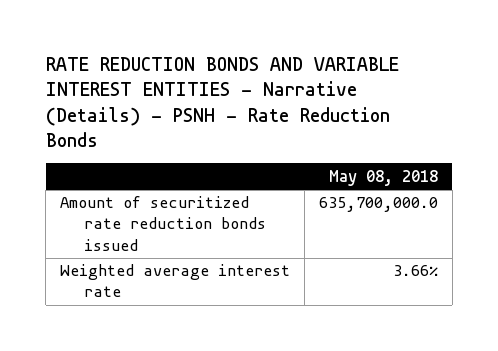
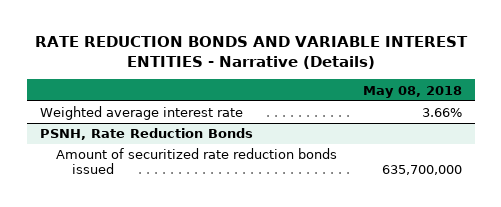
[45,57,399,148] RATE REDUCTION BONDS AND VARIABLE INTEREST ENTITIES - Narrative (Details) - PSNH - Rate Reduction Bonds -> [34,35,468,69] RATE REDUCTION BONDS AND VARIABLE INTEREST ENTITIES - Narrative (Details)
[60,196,266,251] Amount of securitized rate reduction bonds issued -> none
none -> [39,128,253,141] PSNH, Rate Reduction Bonds
none -> [55,148,337,175] Amount of securitized rate reduction bonds issued

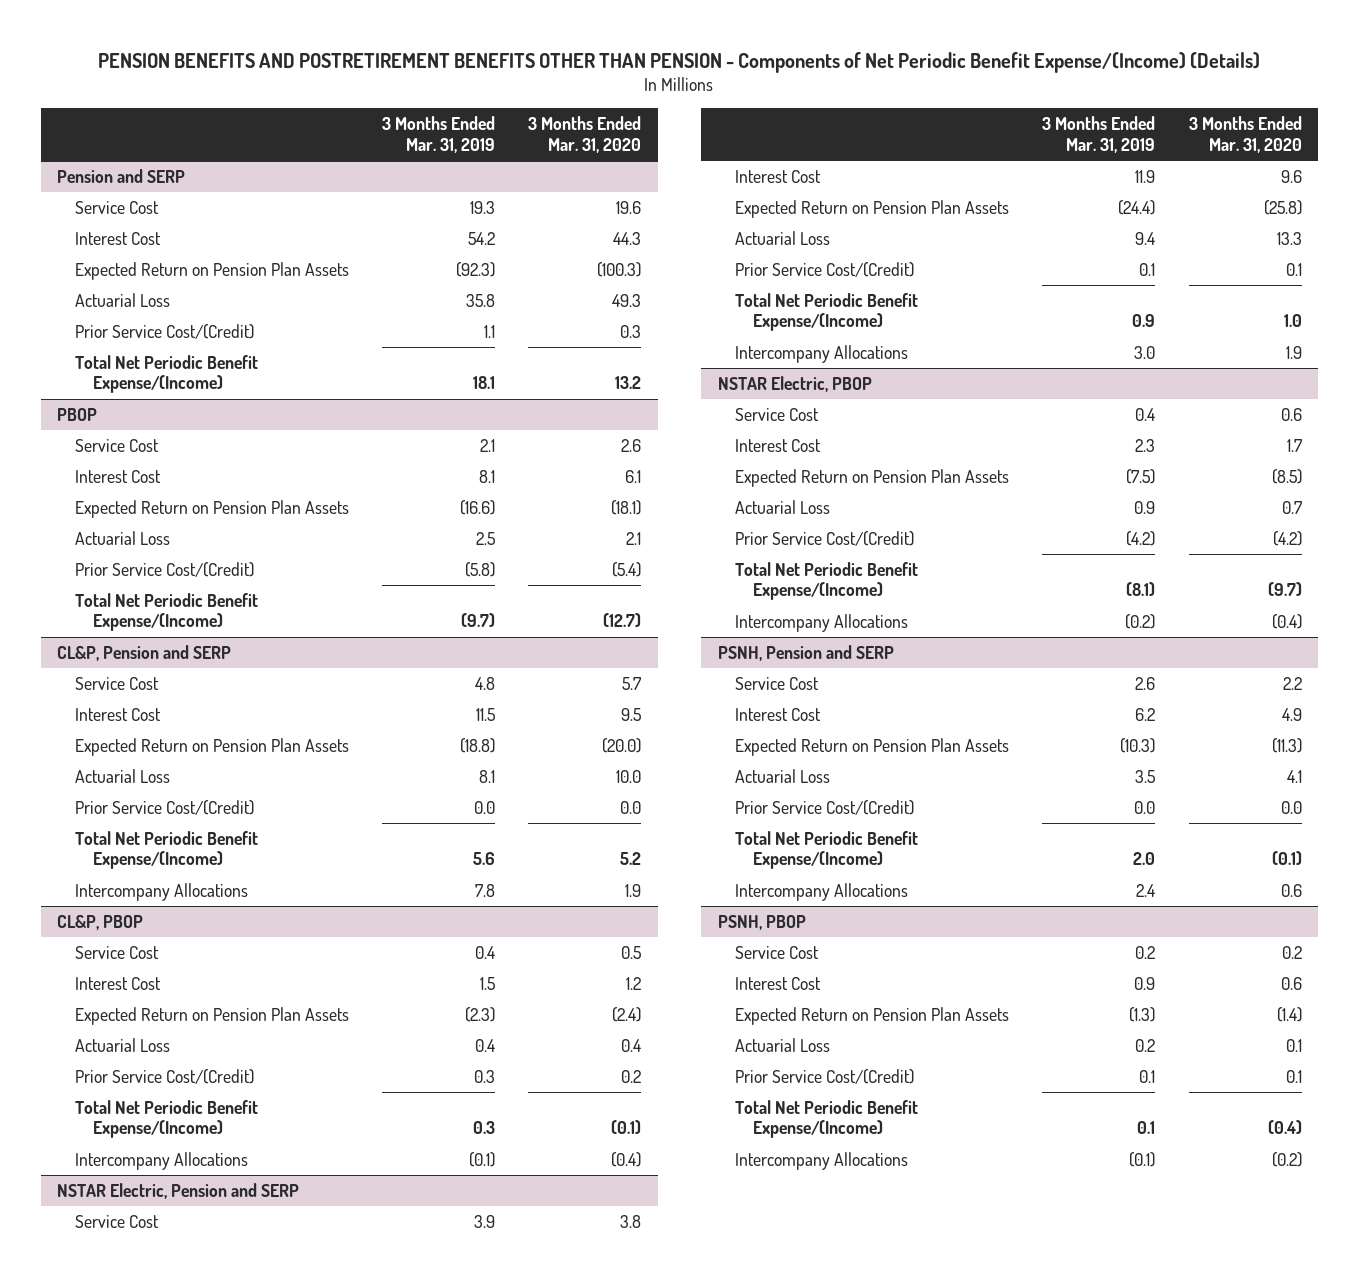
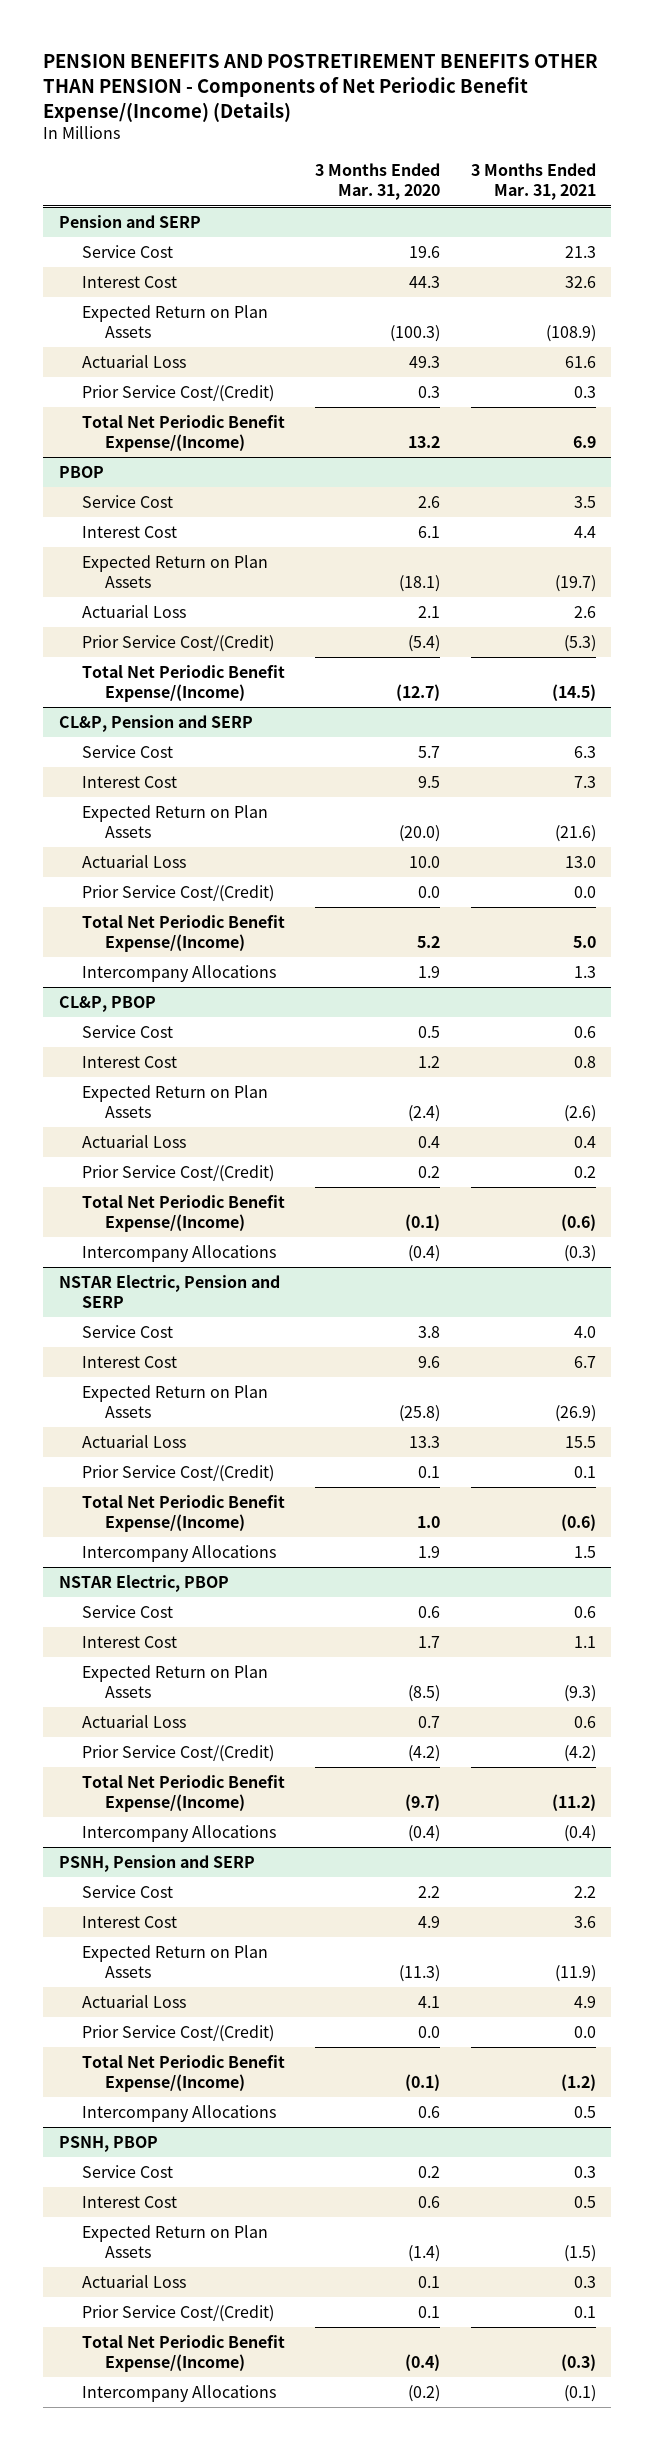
[382,116,496,153] 3 Months Ended Mar. 31, 2019 -> none
none -> [470,163,596,201] 3 Months Ended Mar. 31, 2021
[75,262,350,281] Expected Return on Pension Plan Assets -> [81,304,268,339] Expected Return on Plan Assets
[75,500,350,519] Expected Return on Pension Plan Assets -> [81,554,268,589] Expected Return on Plan Assets
[75,738,350,757] Expected Return on Pension Plan Assets -> [81,804,268,839] Expected Return on Plan Assets
[75,1007,350,1026] Expected Return on Pension Plan Assets -> [81,1084,268,1119] Expected Return on Plan Assets
[735,200,1010,219] Expected Return on Pension Plan Assets -> [81,1384,268,1419] Expected Return on Plan Assets
[735,469,1010,488] Expected Return on Pension Plan Assets -> [81,1664,268,1699] Expected Return on Plan Assets
[735,738,1010,757] Expected Return on Pension Plan Assets -> [81,1944,268,1979] Expected Return on Plan Assets
[735,1007,1010,1026] Expected Return on Pension Plan Assets -> [81,2224,268,2259] Expected Return on Plan Assets

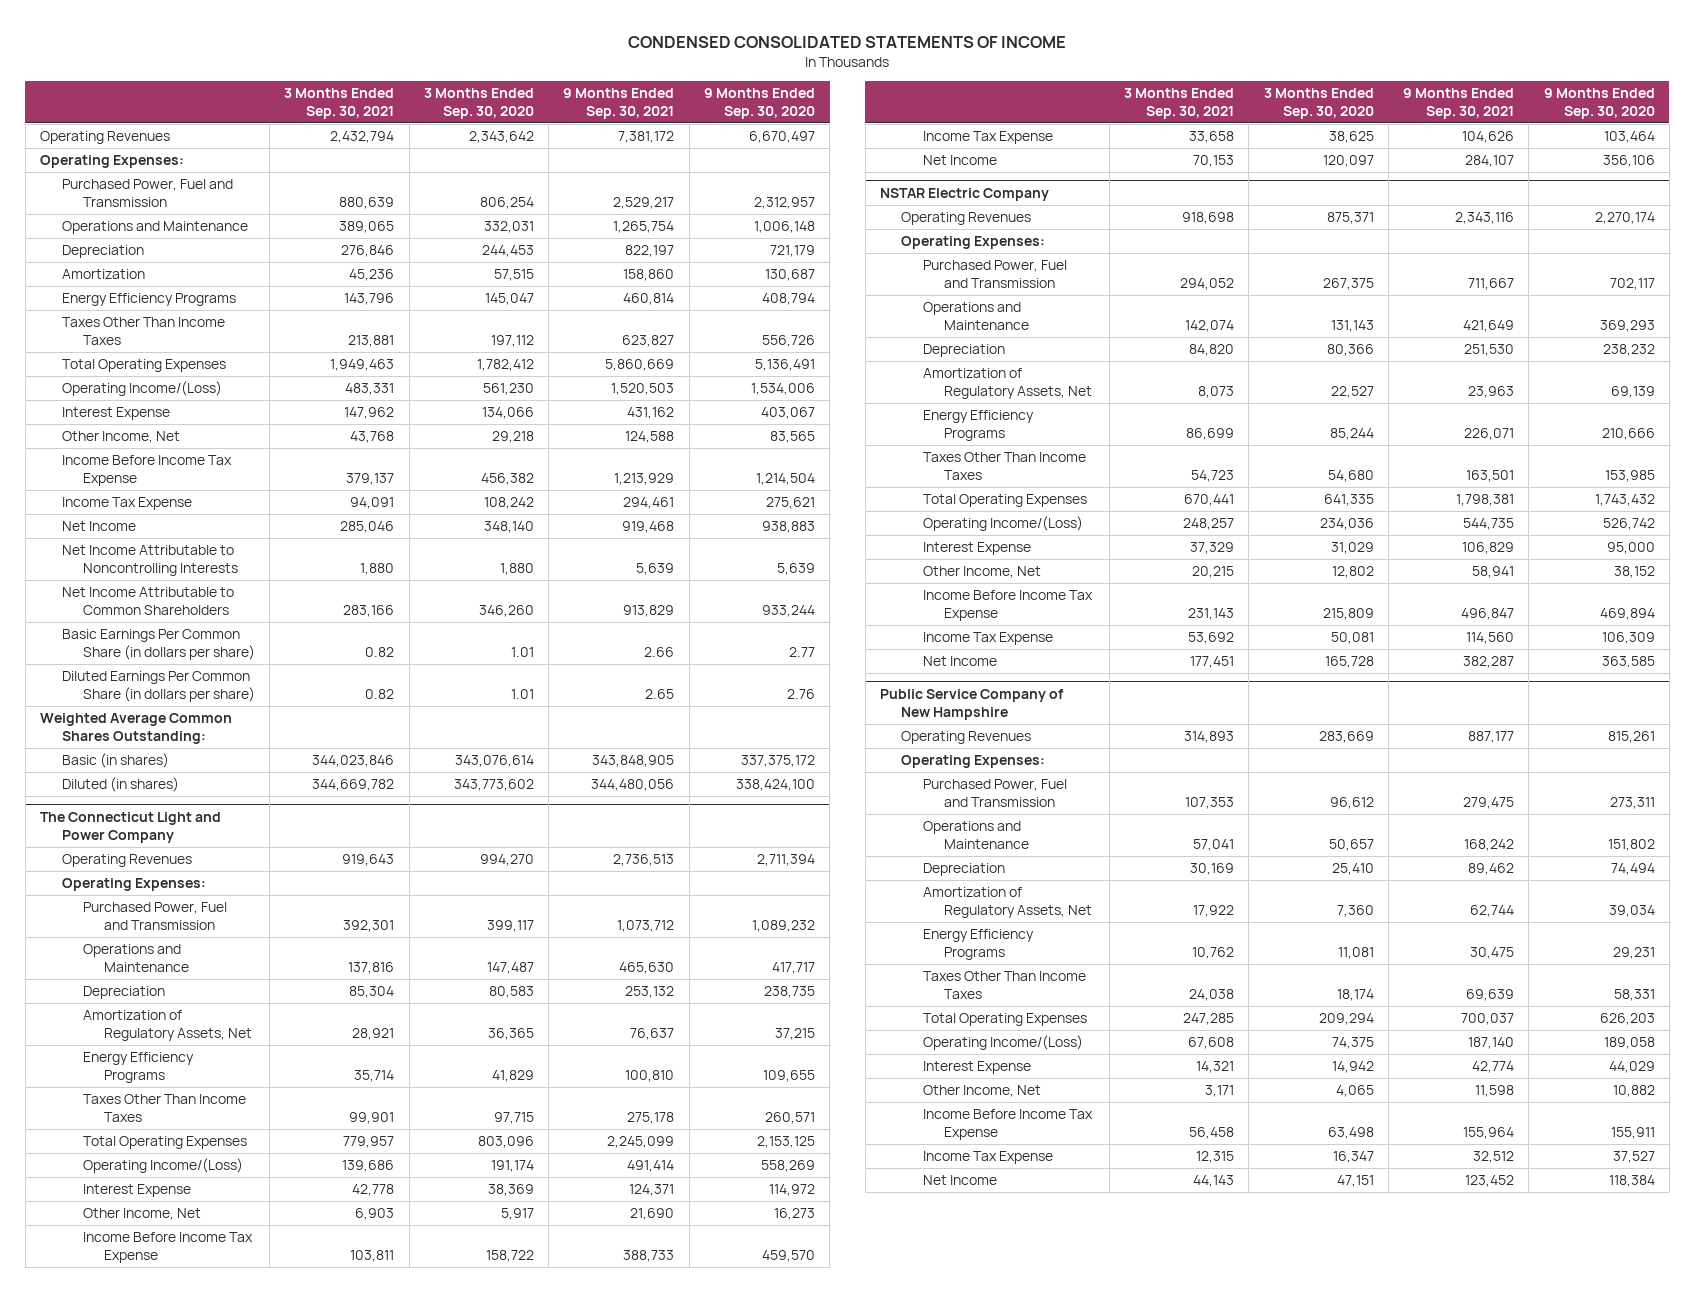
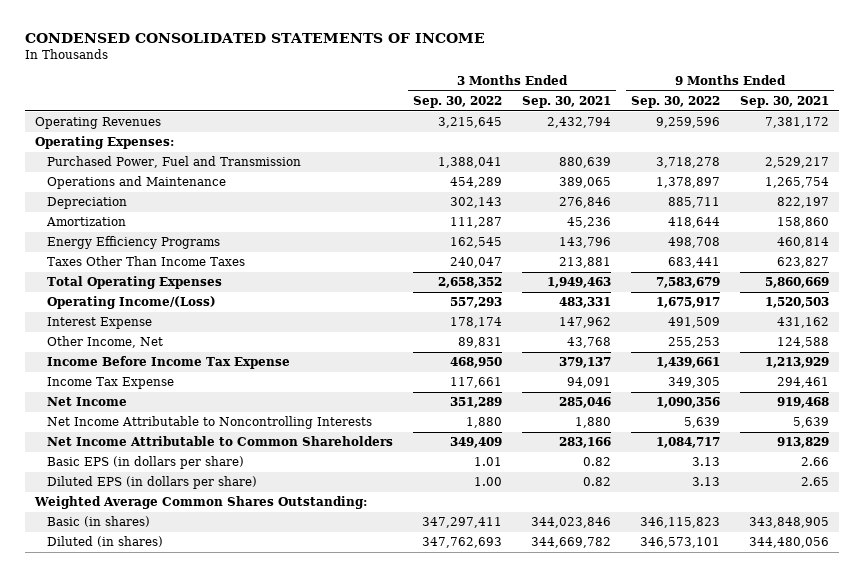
[423,87,534,119] 3 Months Ended Sep. 30, 2020 -> none
[703,87,815,119] 9 Months Ended Sep. 30, 2020 -> none
none -> [412,95,502,108] Sep. 30, 2022
none -> [631,95,721,108] Sep. 30, 2022
[61,629,255,661] Basic Earnings Per Common Share (in dollars per share) -> [46,456,244,470] Basic EPS (in dollars per share)
[61,671,255,703] Diluted Earnings Per Common Share (in dollars per share) -> [46,476,257,490] Diluted EPS (in dollars per share)
[40,812,222,844] The Connecticut Light and Power Company -> none
[61,854,192,868] Operating Revenues -> none
[61,878,206,892] Operating Expenses: -> none
[82,902,227,931] Purchased Power, Fuel and Transmission -> none
[82,944,190,973] Operations and Maintenance -> none
[82,986,165,1000] Depreciation -> none
[82,1010,253,1042] Amortization of Regulatory Assets, Net -> none
[82,1052,194,1084] Energy Efficiency Programs -> none
[82,1094,246,1123] Taxes Other Than Income Taxes -> none
[82,1136,247,1150] Total Operating Expenses -> none
[82,1158,243,1174] Operating Income/(Loss) -> none
[82,1184,191,1198] Interest Expense -> none
[82,1208,201,1221] Other Income, Net -> none
[82,1232,253,1264] Income Before Income Tax Expense -> none
[922,131,1053,145] Income Tax Expense -> none
[922,155,997,166] Net Income -> none
[879,188,1049,202] NSTAR Electric Company -> none
[901,212,1032,226] Operating Revenues -> none
[901,236,1046,250] Operating Expenses: -> none
[922,260,1067,289] Purchased Power, Fuel and Transmission -> none
[922,302,1029,331] Operations and Maintenance -> none
[922,344,1005,358] Depreciation -> none
[922,368,1092,400] Amortization of Regulatory Assets, Net -> none
[922,410,1034,442] Energy Efficiency Programs -> none
[922,452,1086,481] Taxes Other Than Income Taxes -> none
[922,494,1087,508] Total Operating Expenses -> none
[922,516,1083,532] Operating Income/(Loss) -> none
[922,542,1031,556] Interest Expense -> none
[922,566,1041,579] Other Income, Net -> none
[922,590,1093,622] Income Before Income Tax Expense -> none
[922,632,1053,646] Income Tax Expense -> none
[922,656,997,667] Net Income -> none
[879,689,1064,721] Public Service Company of New Hampshire -> none
[901,731,1032,745] Operating Revenues -> none
[901,755,1046,769] Operating Expenses: -> none
[922,779,1067,808] Purchased Power, Fuel and Transmission -> none
[922,821,1029,850] Operations and Maintenance -> none
[922,863,1005,877] Depreciation -> none
[922,887,1092,919] Amortization of Regulatory Assets, Net -> none
[922,929,1034,961] Energy Efficiency Programs -> none
[922,971,1086,1000] Taxes Other Than Income Taxes -> none
[922,1013,1087,1027] Total Operating Expenses -> none
[922,1035,1083,1051] Operating Income/(Loss) -> none
[922,1061,1031,1075] Interest Expense -> none
[922,1085,1041,1098] Other Income, Net -> none
[922,1109,1093,1141] Income Before Income Tax Expense -> none
[922,1151,1053,1165] Income Tax Expense -> none
[922,1175,997,1186] Net Income -> none

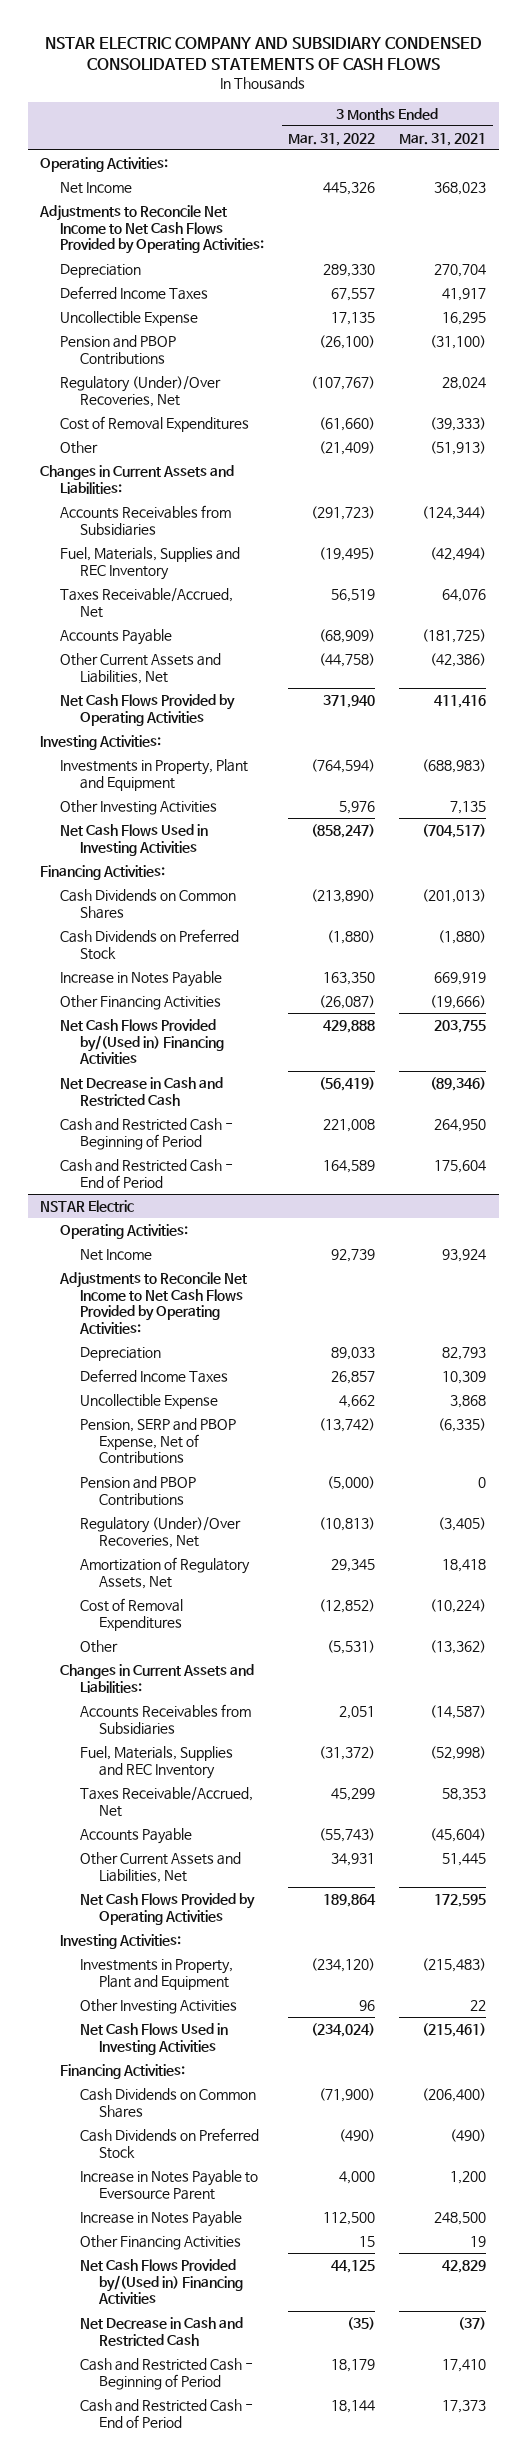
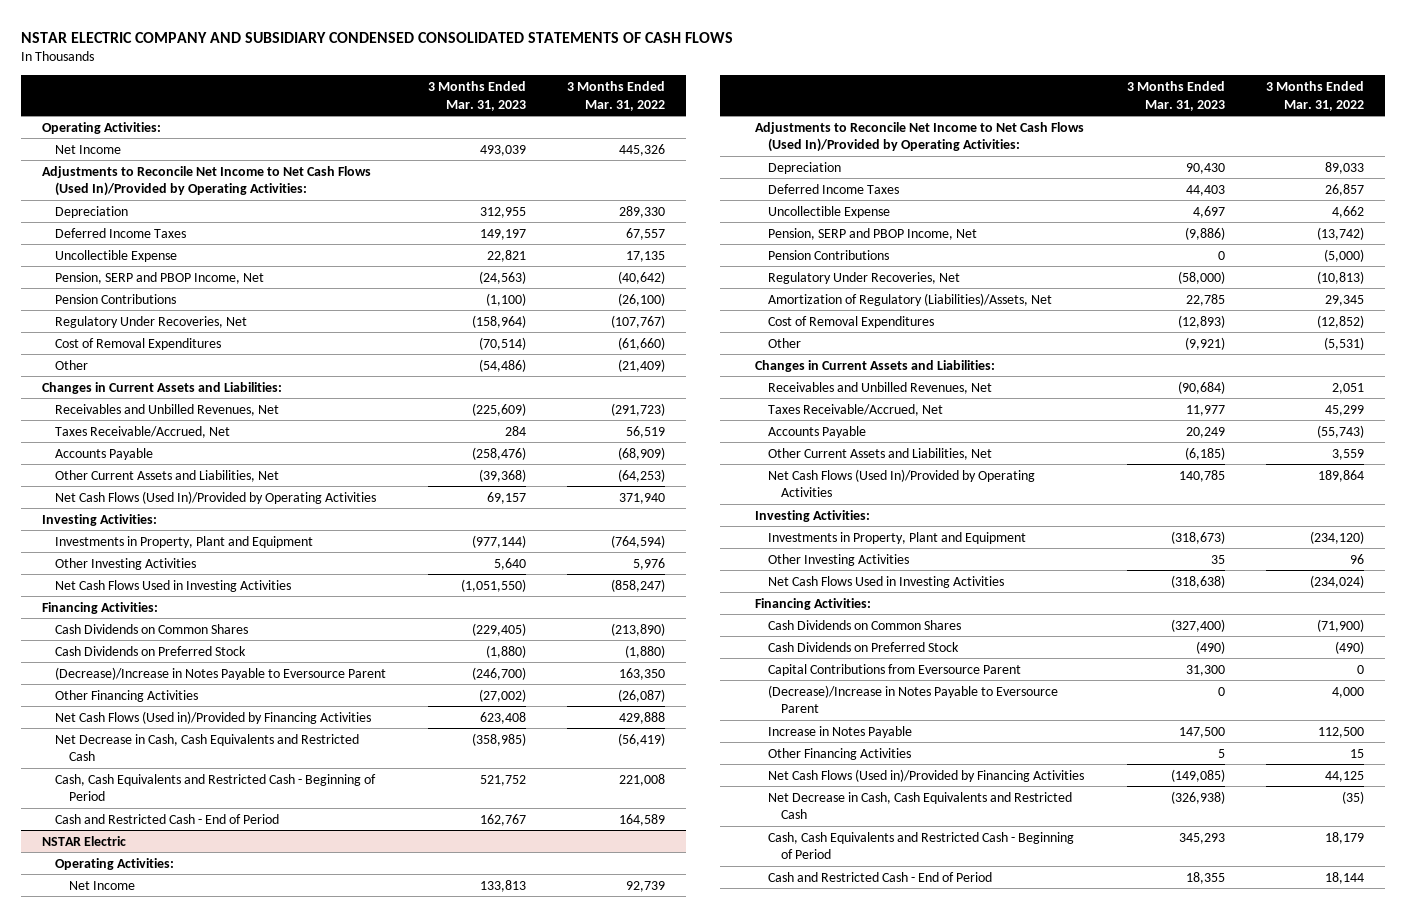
[399,132,487,146] Mar. 31, 2021 -> none
none -> [427,80,526,111] 3 Months Ended Mar. 31, 2023
[39,204,265,255] Adjustments to Reconcile Net Income to Net Cash Flows Provided by Operating Activities: -> [41,165,371,197] Adjustments to Reconcile Net Income to Net Cash Flows (Used In)/Provided by Operating Activities:
none -> [55,271,265,284] Pension, SERP and PBOP Income, Net
[60,334,177,365] Pension and PBOP Contributions -> [55,293,177,304] Pension Contributions
[60,375,222,407] Regulatory (Under)/Over Recoveries, Net -> [55,315,248,328] Regulatory Under Recoveries, Net
[60,546,241,580] Fuel, Materials, Supplies and REC Inventory -> none
[60,504,232,536] Accounts Receivables from Subsidiaries -> [55,403,280,416] Receivables and Unbilled Revenues, Net
[319,652,376,667] (44,758) -> [618,468,666,482] (64,253)
[60,693,236,726] Net Cash Flows Provided by Operating Activities -> [55,490,377,504] Net Cash Flows (Used In)/Provided by Operating Activities
[60,970,223,987] Increase in Notes Payable -> [55,666,387,680] (Decrease)/Increase in Notes Payable to Eversource Parent
[60,1018,224,1065] Net Cash Flows Provided by/(Used in) Financing Activities -> [55,710,372,724] Net Cash Flows (Used in)/Provided by Financing Activities
[60,1076,224,1106] Net Decrease in Cash and Restricted Cash -> [55,733,360,762] Net Decrease in Cash, Cash Equivalents and Restricted Cash
[60,1117,234,1150] Cash and Restricted Cash - Beginning of Period -> [55,773,377,802] Cash, Cash Equivalents and Restricted Cash - Beginning of Period
[59,1271,248,1335] Adjustments to Reconcile Net Income to Net Cash Flows Provided by Operating Activities: -> [754,121,1084,153] Adjustments to Reconcile Net Income to Net Cash Flows (Used In)/Provided by Operating Activities:
[79,1417,236,1465] Pension, SERP and PBOP Expense, Net of Contributions -> [767,227,977,240] Pension, SERP and PBOP Income, Net
[79,1475,196,1506] Pension and PBOP Contributions -> [767,249,889,260] Pension Contributions
[79,1516,241,1548] Regulatory (Under)/Over Recoveries, Net -> [767,271,960,284] Regulatory Under Recoveries, Net
[79,1556,250,1589] Amortization of Regulatory Assets, Net -> [767,292,1052,306] Amortization of Regulatory (Liabilities)/Assets, Net
[79,1745,233,1779] Fuel, Materials, Supplies and REC Inventory -> none
[79,1703,251,1735] Accounts Receivables from Subsidiaries -> [767,381,992,394] Receivables and Unbilled Revenues, Net
[331,1852,376,1866] 34,931 -> [1332,448,1365,460] 3,559
[79,1892,255,1925] Net Cash Flows Provided by Operating Activities -> [767,468,1035,498] Net Cash Flows (Used In)/Provided by Operating Activities
none -> [767,663,1021,676] Capital Contributions from Eversource Parent
[79,2169,258,2200] Increase in Notes Payable to Eversource Parent -> [767,684,1058,714] (Decrease)/Increase in Notes Payable to Eversource Parent
[79,2258,244,2305] Net Cash Flows Provided by/(Used in) Financing Activities -> [767,768,1084,782] Net Cash Flows (Used in)/Provided by Financing Activities
[79,2316,243,2346] Net Decrease in Cash and Restricted Cash -> [767,791,1072,820] Net Decrease in Cash, Cash Equivalents and Restricted Cash
[79,2357,253,2390] Cash and Restricted Cash - Beginning of Period -> [767,831,1074,860] Cash, Cash Equivalents and Restricted Cash - Beginning of Period

